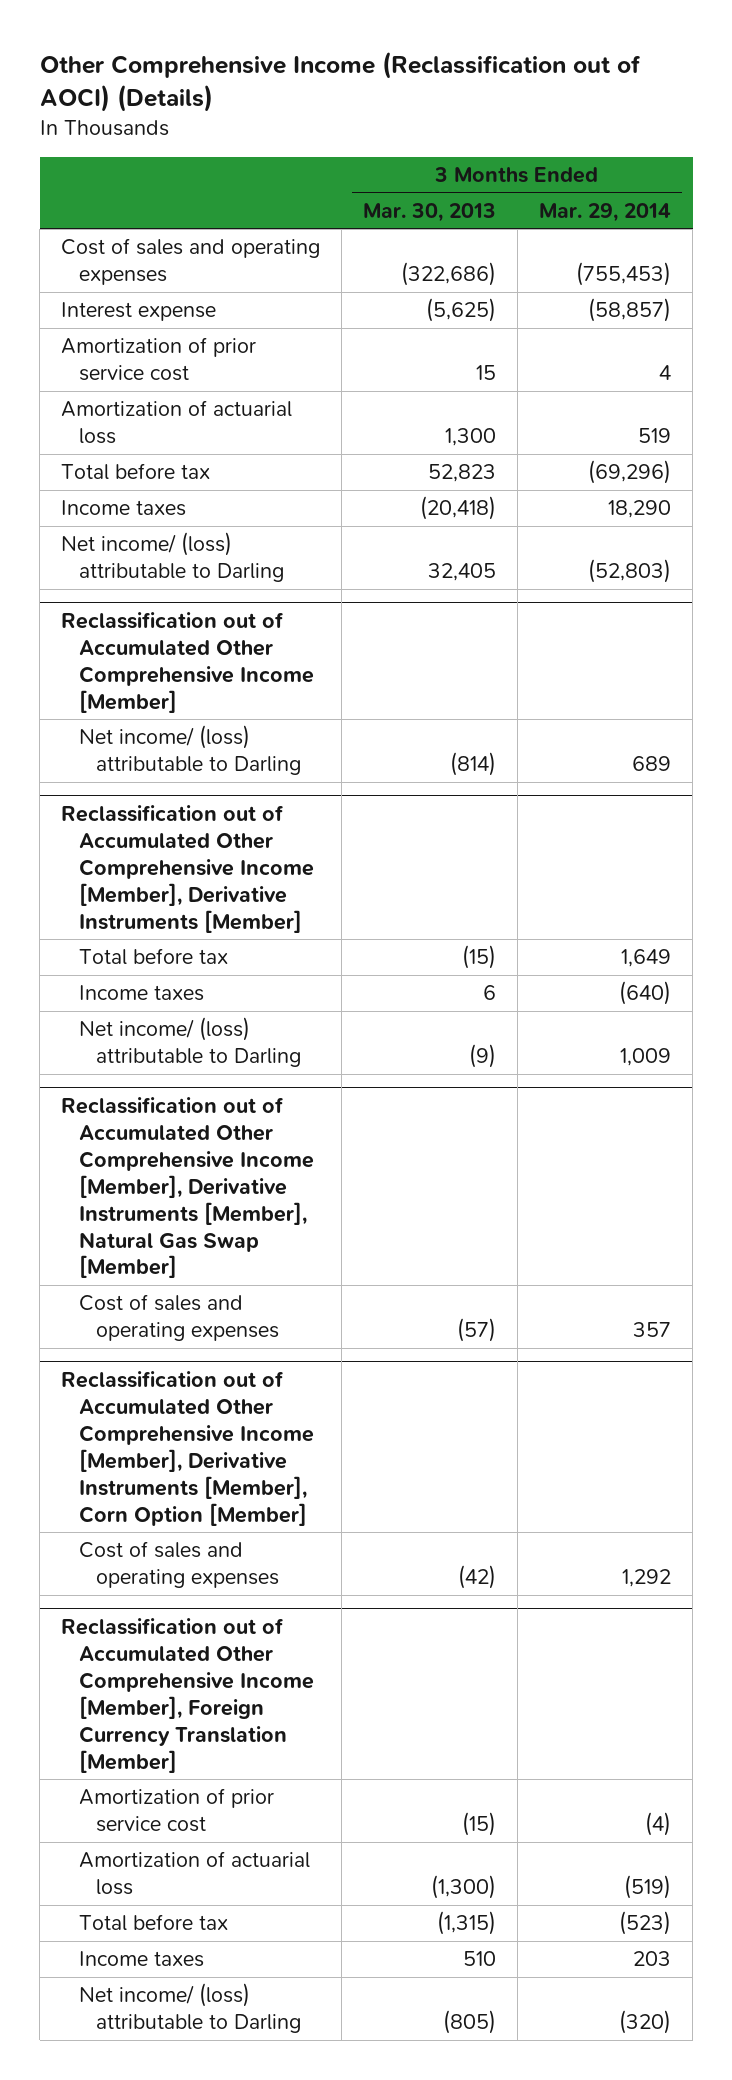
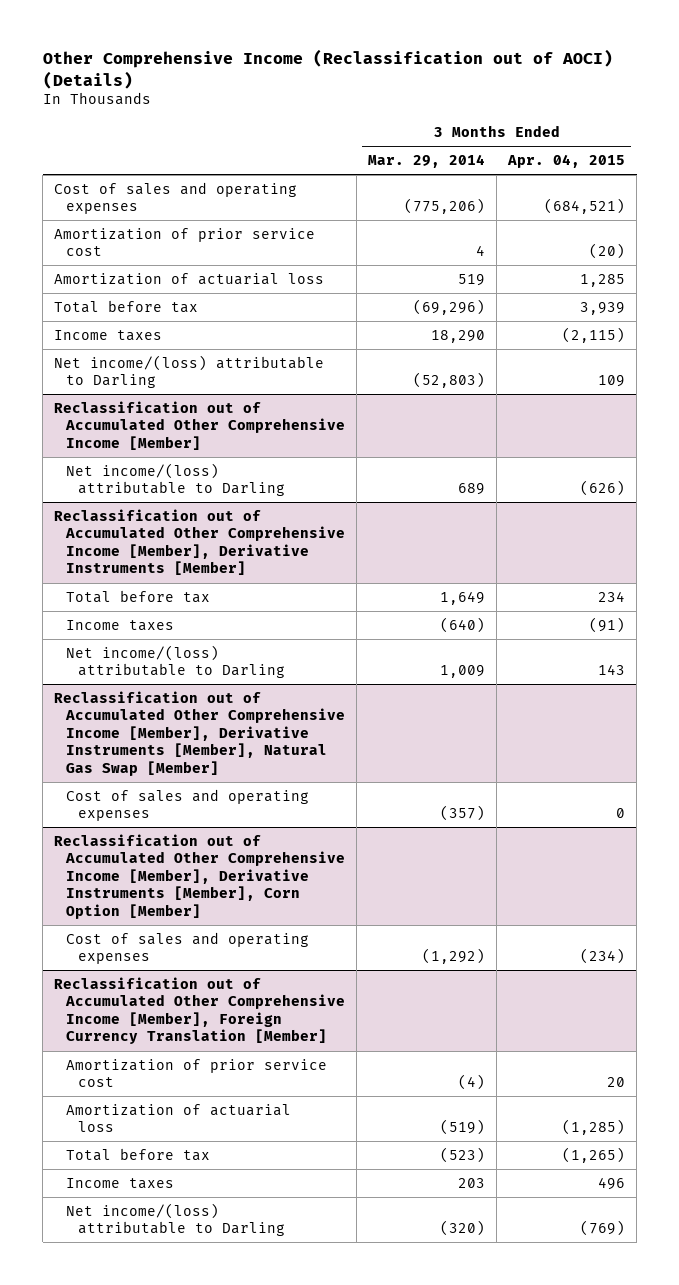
[363,202,497,222] Mar. 30, 2013 -> none
none -> [507,154,626,169] Apr. 04, 2015
[61,302,217,322] Interest expense -> none
[576,262,672,287] (755,453) -> [404,198,486,215] (775,206)
[61,532,284,583] Net income/ (loss) attributable to Darling -> [54,354,325,389] Net income/(loss) attributable to Darling
[78,725,302,776] Net income/ (loss) attributable to Darling -> [66,462,286,497] Net income/(loss) attributable to Darling
[78,1017,302,1068] Net income/ (loss) attributable to Darling -> [66,644,286,679] Net income/(loss) attributable to Darling
[633,1322,672,1338] 357 -> [440,805,486,822] (357)
[622,1569,672,1588] 1,292 -> [422,948,486,965] (1,292)
[78,1983,302,2034] Net income/ (loss) attributable to Darling -> [66,1202,286,1237] Net income/(loss) attributable to Darling

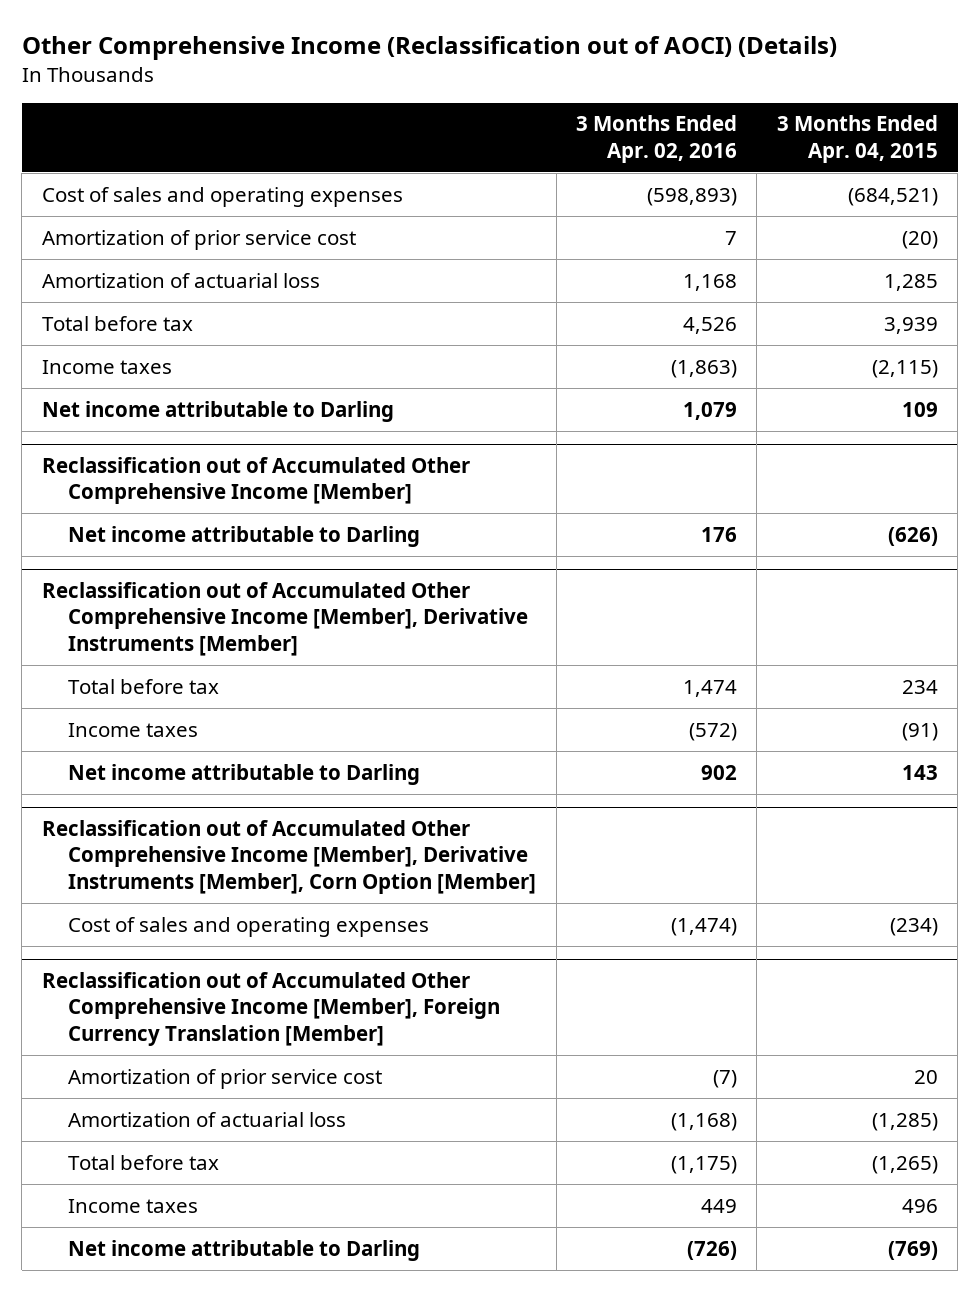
[368,154,486,169] Mar. 29, 2014 -> none
none -> [575,115,737,163] 3 Months Ended Apr. 02, 2016
[54,354,325,389] Net income/(loss) attributable to Darling -> [41,400,394,422] Net income attributable to Darling
[66,462,286,497] Net income/(loss) attributable to Darling -> [68,525,421,547] Net income attributable to Darling
[54,690,346,776] Reclassification out of Accumulated Other Comprehensive Income [Member], Derivative Instruments [Member], Natural Gas Swap [Member] -> none
[66,788,310,822] Cost of sales and operating expenses -> none
[66,644,286,679] Net income/(loss) attributable to Darling -> [68,763,421,785] Net income attributable to Darling
[66,1202,286,1237] Net income/(loss) attributable to Darling -> [68,1239,421,1261] Net income attributable to Darling

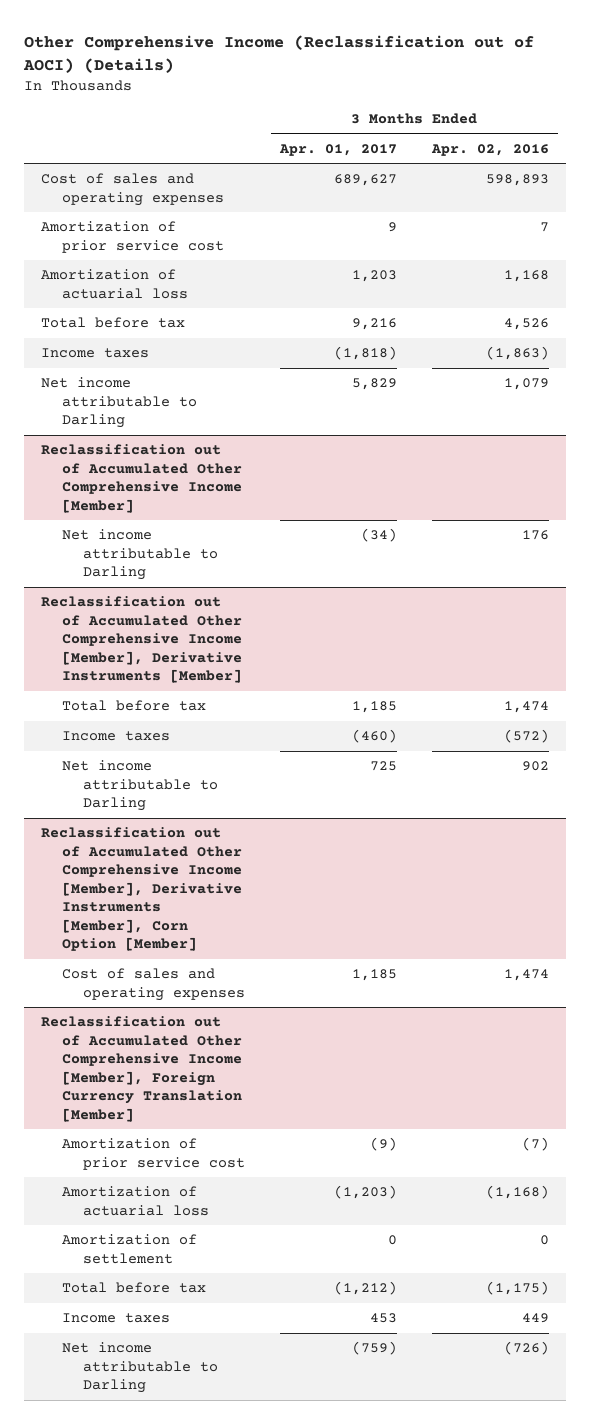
[776,115,938,163] 3 Months Ended Apr. 04, 2015 -> none
none -> [278,143,397,156] Apr. 01, 2017
[646,187,737,206] (598,893) -> [485,174,549,187] 598,893
[670,917,737,936] (1,474) -> [503,969,549,982] 1,474
none -> [61,1234,197,1264] Amortization of settlement

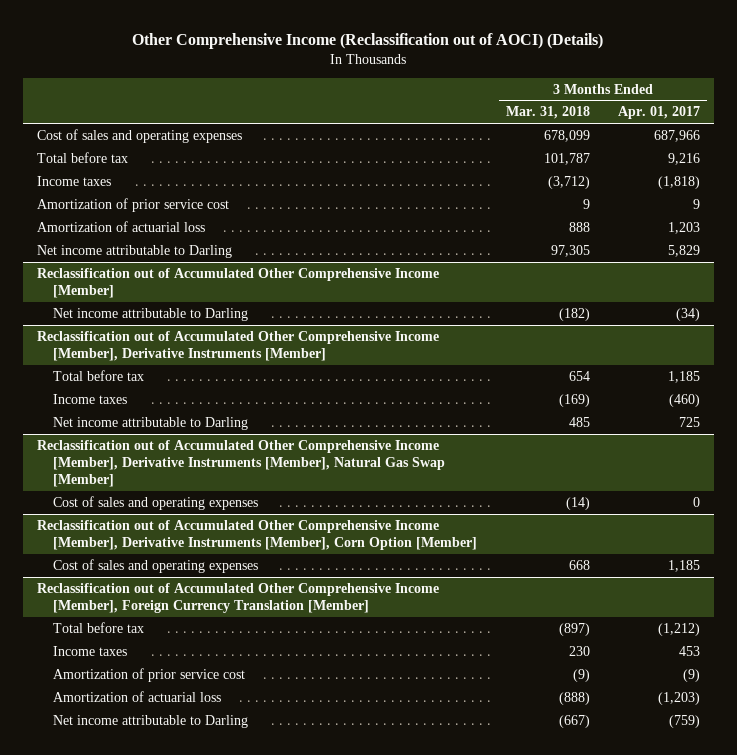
[430,143,549,156] Apr. 02, 2016 -> none
none -> [505,106,590,120] Mar. 31, 2018
[333,174,397,187] 689,627 -> [653,129,700,142] 687,966
[41,221,224,253] Amortization of prior service cost -> [37,197,230,212] Amortization of prior service cost
[41,269,188,299] Amortization of actuarial loss -> [37,220,206,232] Amortization of actuarial loss
none -> [37,439,446,488] Reclassification out of Accumulated Other Comprehensive Income [Member], Derivative Instruments [Member], Natural Gas Swap [Member]
none -> [53,495,259,510] Cost of sales and operating expenses
[61,1234,197,1264] Amortization of settlement -> none
[61,1138,245,1170] Amortization of prior service cost -> [53,667,246,682] Amortization of prior service cost
[61,1186,209,1216] Amortization of actuarial loss -> [53,690,222,702] Amortization of actuarial loss

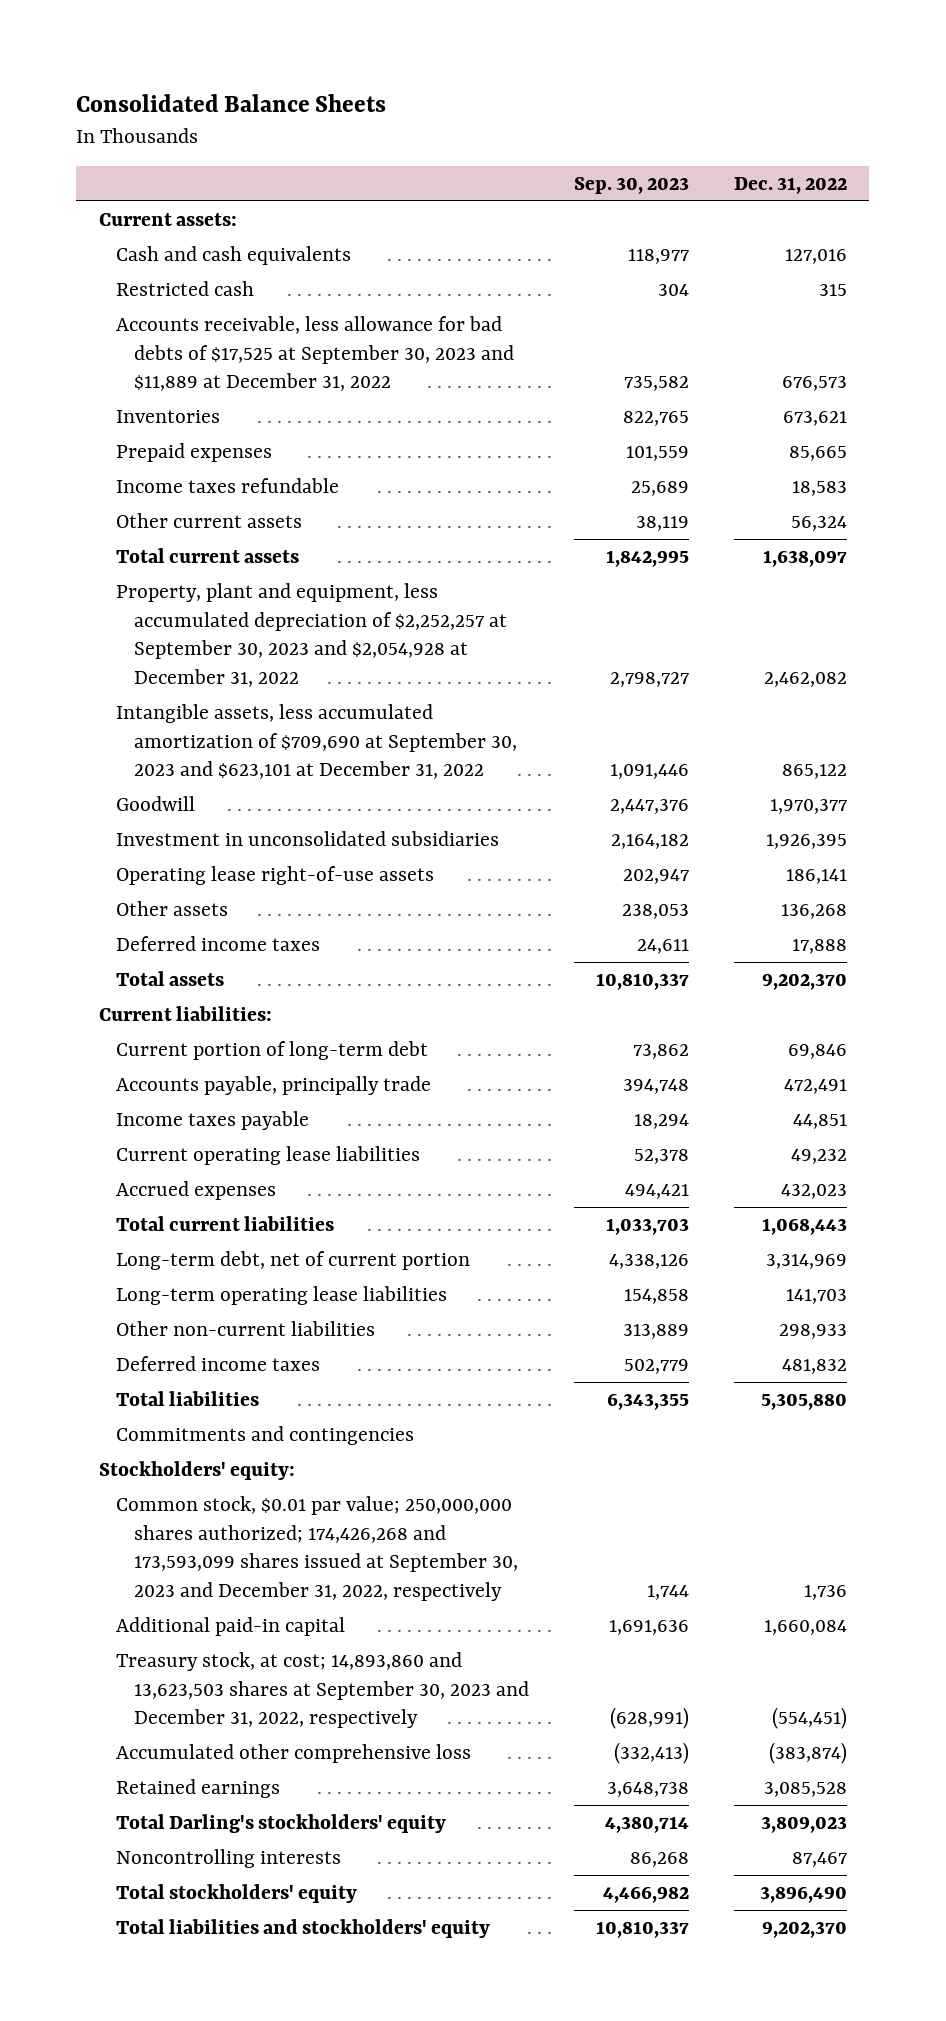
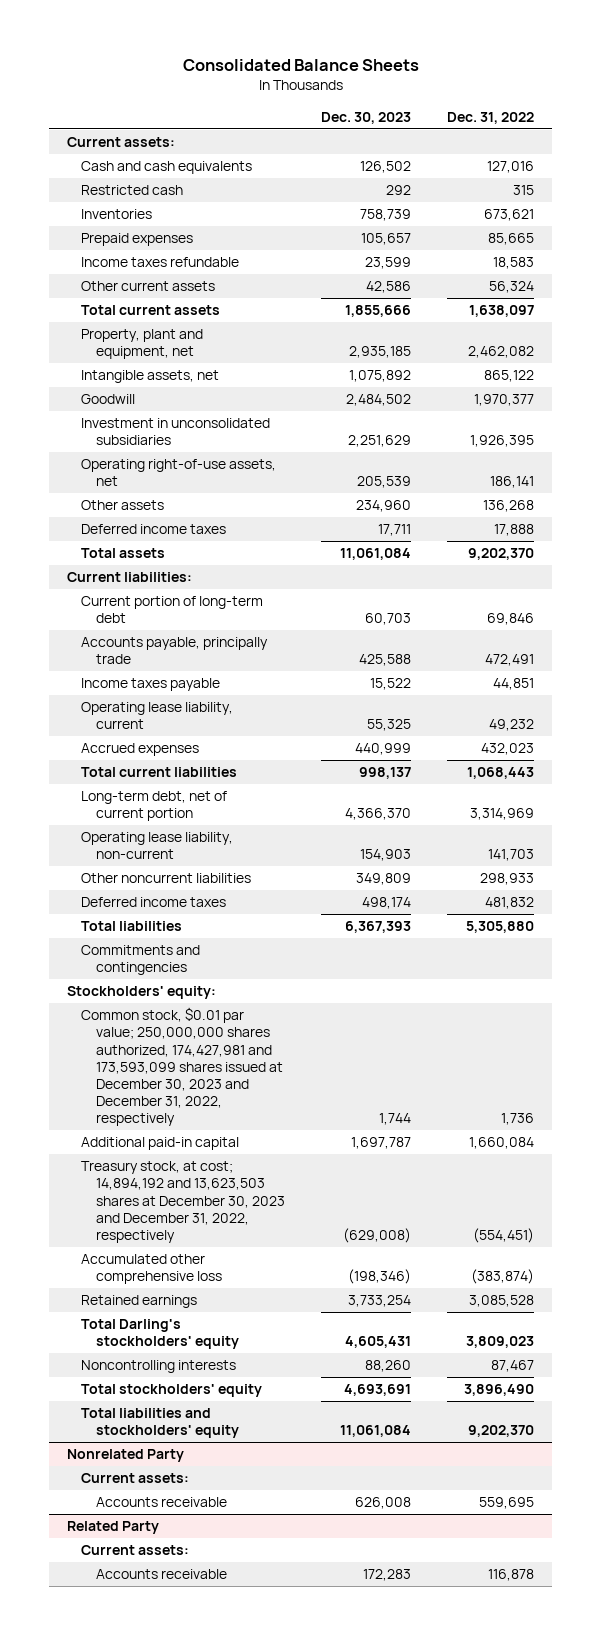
[573,176,689,194] Sep. 30, 2023 -> none
none -> [320,111,411,124] Dec. 30, 2023
[116,316,515,392] Accounts receivable, less allowance for bad debts of $17,525 at September 30, 2023 and $11,889 at December 31, 2022 -> none
[116,583,508,687] Property, plant and equipment, less accumulated depreciation of $2,252,257 at September 30, 2023 and $2,054,928 at December 31, 2022 -> [81,329,204,360] Property, plant and equipment, net
[116,704,518,780] Intangible assets, less accumulated amortization of $709,690 at September 30, 2023 and $623,101 at December 31, 2022 -> [81,370,220,384] Intangible assets, net
[116,866,435,886] Operating lease right-of-use assets -> [81,459,277,487] Operating right-of-use assets, net
[116,1146,421,1166] Current operating lease liabilities -> [81,702,234,730] Operating lease liability, current
[116,1286,448,1306] Long-term operating lease liabilities -> [81,832,234,860] Operating lease liability, non-current
[116,1321,376,1337] Other non-current liabilities -> [81,873,252,884] Other noncurrent liabilities
[116,1496,519,1601] Common stock, $0.01 par value; 250,000,000 shares authorized; 174,426,268 and 173,593,099 shares issued at September 30, 2023 and December 31, 2022, respectively -> [81,1007,283,1127] Common stock, $0.01 par value; 250,000,000 shares authorized, 174,427,981 and 173,593,099 shares issued at December 30, 2023 and December 31, 2022, respectively
[116,1652,530,1729] Treasury stock, at cost; 14,893,860 and 13,623,503 shares at September 30, 2023 and December 31, 2022, respectively -> [81,1161,285,1243] Treasury stock, at cost; 14,894,192 and 13,623,503 shares at December 30, 2023 and December 31, 2022, respectively
none -> [67,1449,185,1463] Nonrelated Party
none -> [81,1473,190,1484] Current assets:
none -> [95,1497,227,1508] Accounts receivable
none -> [67,1521,160,1535] Related Party
none -> [81,1545,190,1556] Current assets:
none -> [95,1569,227,1580] Accounts receivable

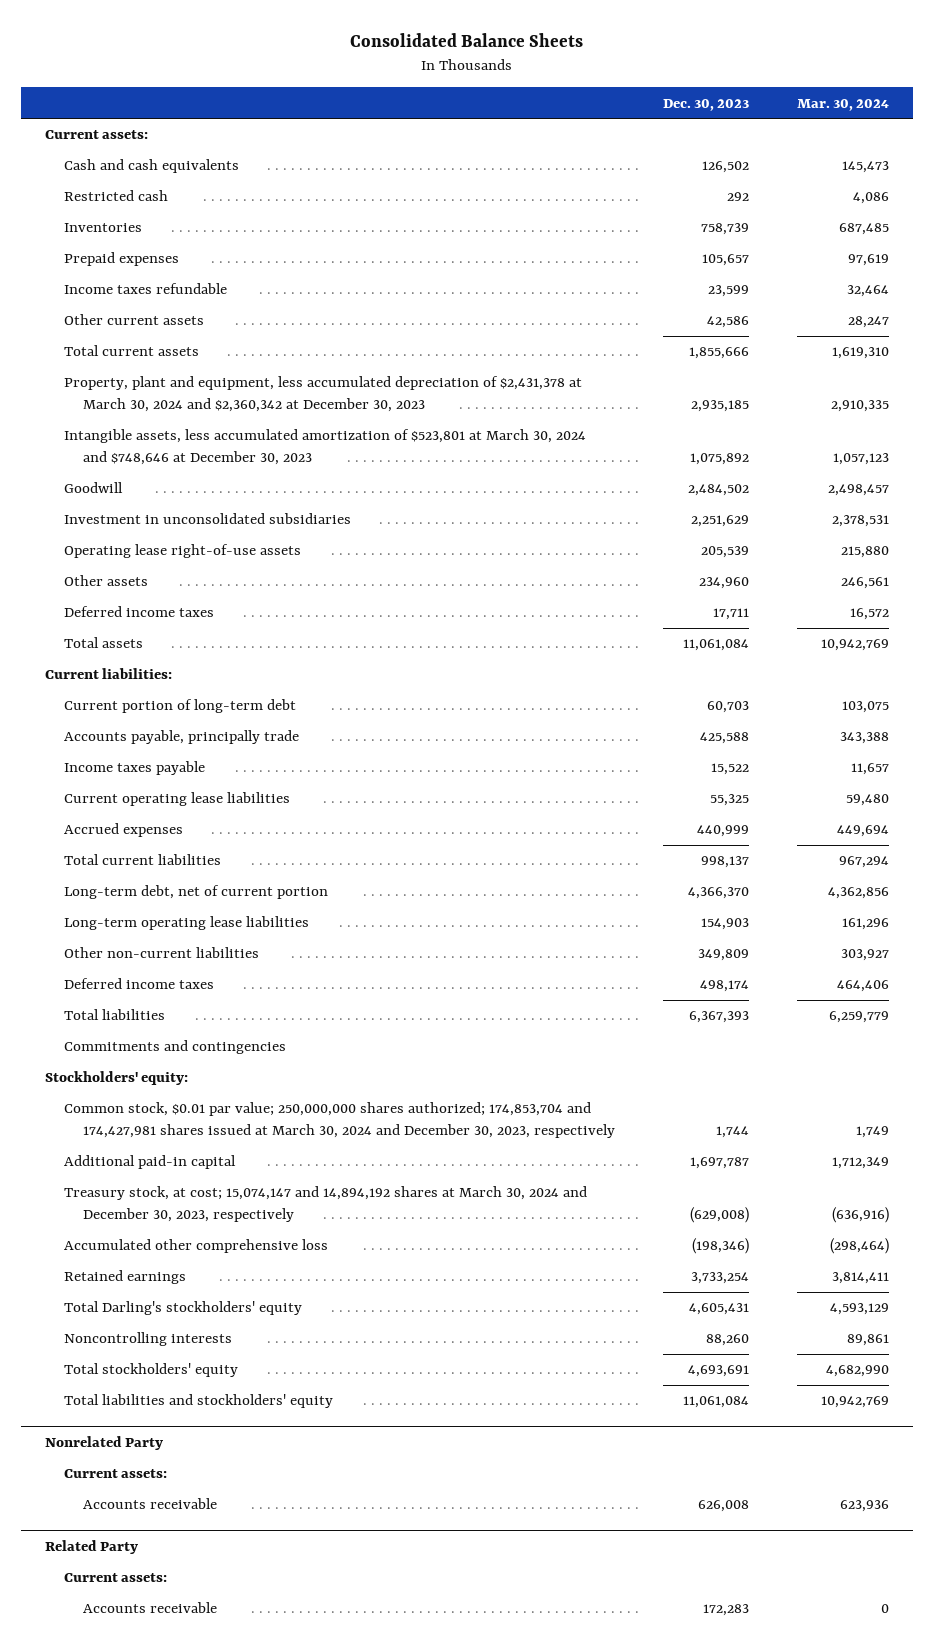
[446,111,534,124] Dec. 31, 2022 -> none
none -> [796,98,889,111] Mar. 30, 2024
[81,329,204,360] Property, plant and equipment, net -> [63,376,582,412] Property, plant and equipment, less accumulated depreciation of $2,431,378 at March 30, 2024 and $2,360,342 at December 30, 2023
[81,370,220,384] Intangible assets, net -> [63,429,586,465] Intangible assets, less accumulated amortization of $523,801 at March 30, 2024 and $748,646 at December 30, 2023
[81,459,277,487] Operating right-of-use assets, net -> [63,544,301,559] Operating lease right-of-use assets
[81,702,234,730] Operating lease liability, current -> [63,792,290,807] Current operating lease liabilities
[81,832,234,860] Operating lease liability, non-current -> [63,916,309,931] Long-term operating lease liabilities
[81,873,252,884] Other noncurrent liabilities -> [63,947,259,959] Other non-current liabilities
[81,1007,283,1127] Common stock, $0.01 par value; 250,000,000 shares authorized, 174,427,981 and 173,593,099 shares issued at December 30, 2023 and December 31, 2022, respectively -> [63,1102,616,1138] Common stock, $0.01 par value; 250,000,000 shares authorized; 174,853,704 and 174,427,981 shares issued at March 30, 2024 and December 30, 2023, respectively
[81,1161,285,1243] Treasury stock, at cost; 14,894,192 and 13,623,503 shares at December 30, 2023 and December 31, 2022, respectively -> [63,1186,587,1222] Treasury stock, at cost; 15,074,147 and 14,894,192 shares at March 30, 2024 and December 30, 2023, respectively

